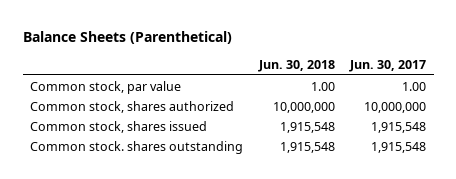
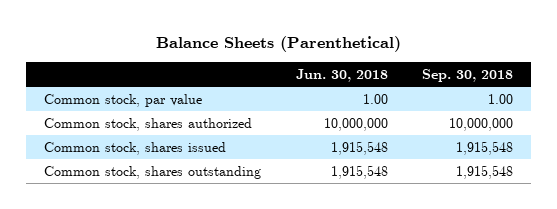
[348,59,426,72] Jun. 30, 2017 -> none
none -> [422,69,514,83] Sep. 30, 2018
[30,140,244,154] Common stock. shares outstanding -> [43,165,261,179] Common stock, shares outstanding

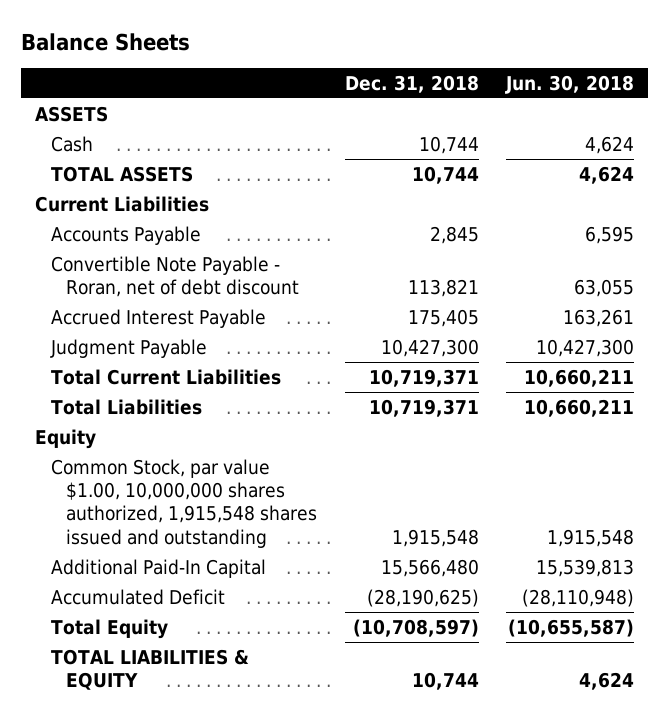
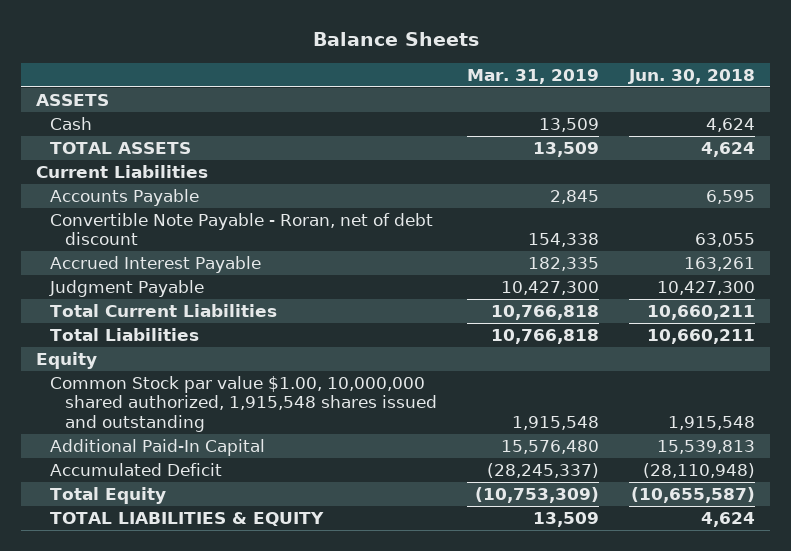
[344,74,479,93] Dec. 31, 2018 -> none
none -> [467,68,600,84] Mar. 31, 2019
[50,458,318,548] Common Stock, par value $1.00, 10,000,000 shares authorized, 1,915,548 shares issued and outstanding -> [50,375,438,432] Common Stock par value $1.00, 10,000,000 shared authorized, 1,915,548 shares issued and outstanding

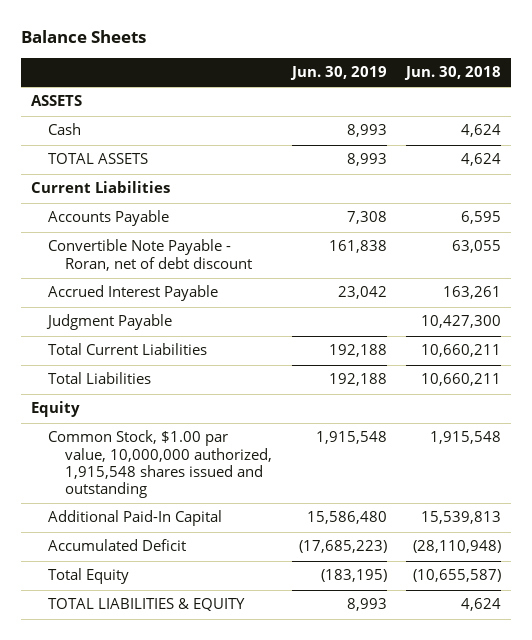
[467,68,600,84] Mar. 31, 2019 -> none
none -> [289,66,387,81] Jun. 30, 2019
[50,375,438,432] Common Stock par value $1.00, 10,000,000 shared authorized, 1,915,548 shares issued and outstanding -> [47,430,272,498] Common Stock, $1.00 par value, 10,000,000 authorized, 1,915,548 shares issued and outstanding

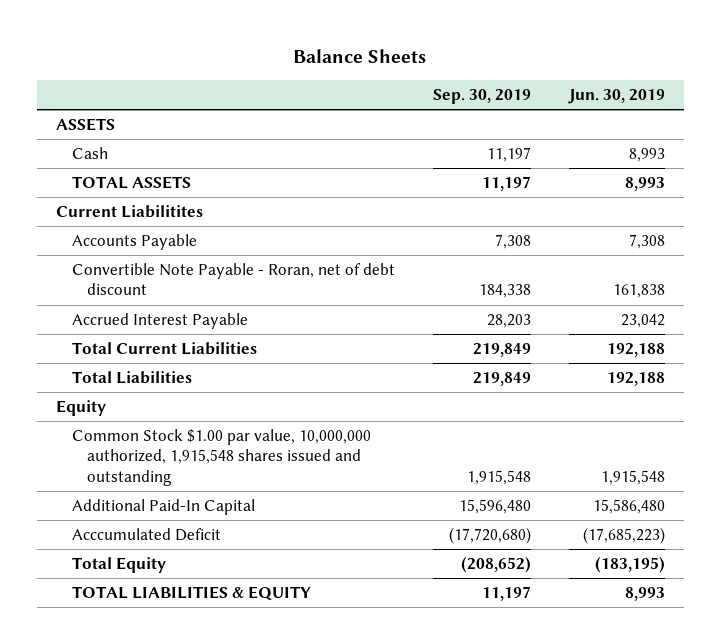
[404,66,502,81] Jun. 30, 2018 -> none
none -> [432,89,531,105] Sep. 30, 2019
[30,181,170,194] Current Liabilities -> [55,205,203,219] Current Liabilitites
[45,314,172,331] Judgment Payable -> none
[47,430,272,498] Common Stock, $1.00 par value, 10,000,000 authorized, 1,915,548 shares issued and outstanding -> [71,429,371,486] Common Stock $1.00 par value, 10,000,000 authorized, 1,915,548 shares issued and outstanding
[47,539,186,552] Accumulated Deficit -> [71,528,221,542] Acccumulated Deficit

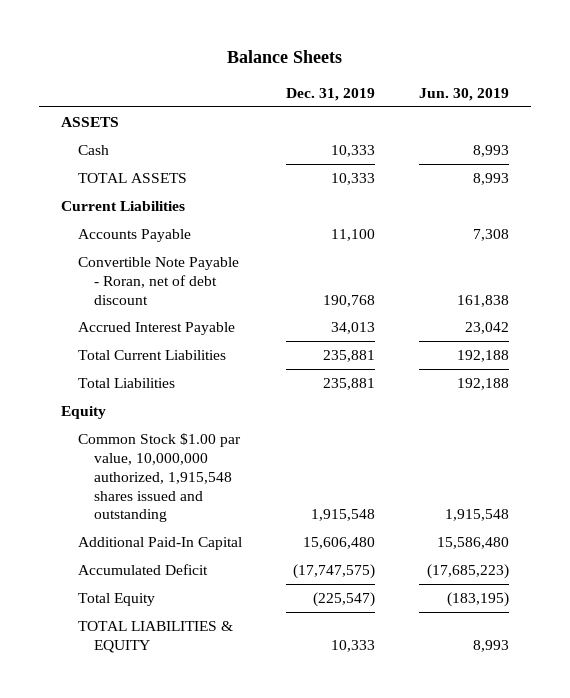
[432,89,531,105] Sep. 30, 2019 -> none
none -> [285,87,375,101] Dec. 31, 2019
[55,205,203,219] Current Liabilitites -> [61,200,186,211] Current Liabilities
[71,528,221,542] Acccumulated Deficit -> [77,563,208,575] Accumulated Deficit

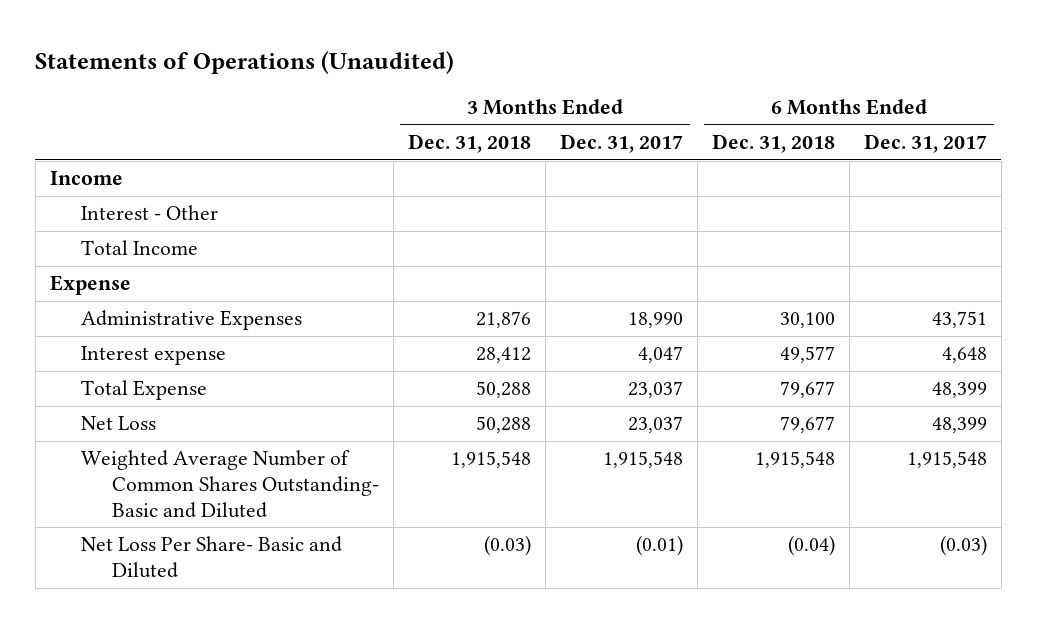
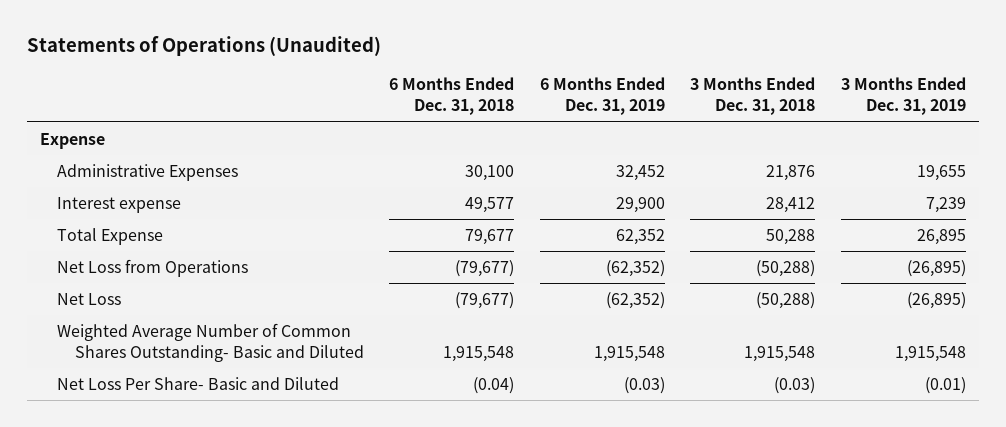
[559,134,683,154] Dec. 31, 2017 -> none
[863,134,987,154] Dec. 31, 2017 -> none
none -> [539,77,665,116] 6 Months Ended Dec. 31, 2019
none -> [841,77,967,116] 3 Months Ended Dec. 31, 2019
[49,171,123,186] Income -> none
[80,205,218,221] Interest - Other -> none
[80,240,198,256] Total Income -> none
none -> [57,259,249,278] Net Loss from Operations
[475,416,531,434] 50,288 -> [756,292,816,310] (50,288)
[779,416,835,434] 79,677 -> [455,292,515,310] (79,677)

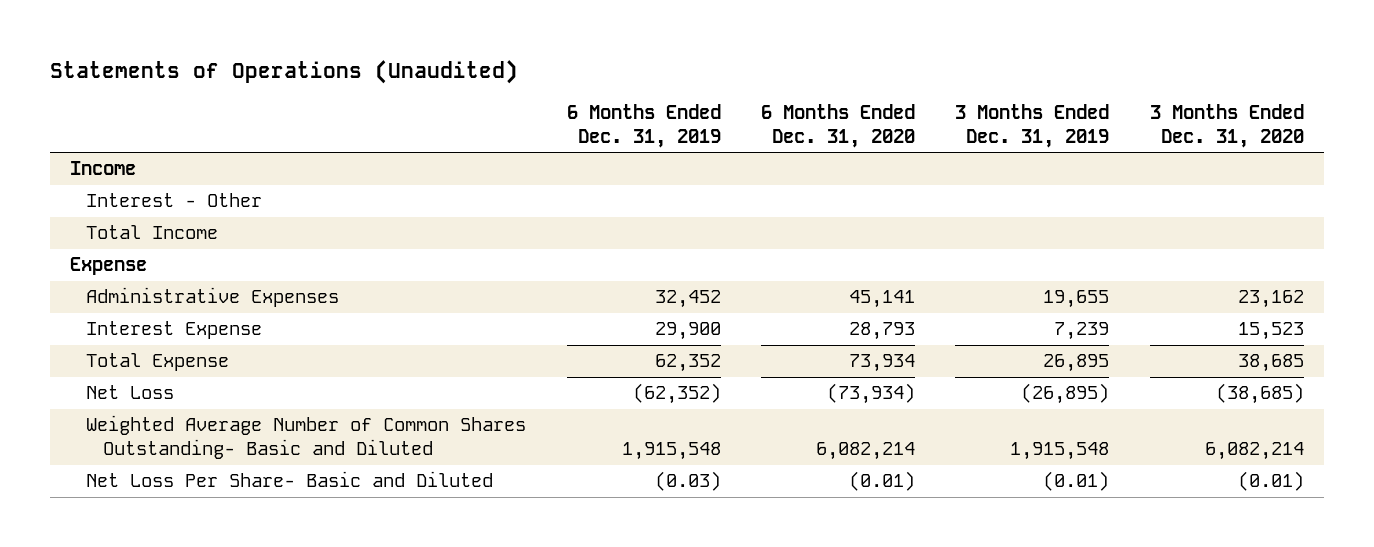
[389,77,515,116] 6 Months Ended Dec. 31, 2018 -> none
[690,77,816,116] 3 Months Ended Dec. 31, 2018 -> none
none -> [760,104,915,148] 6 Months Ended Dec. 31, 2020
none -> [1149,104,1304,148] 3 Months Ended Dec. 31, 2020
none -> [69,161,136,176] Income
none -> [86,193,263,208] Interest - Other
none -> [86,225,219,240] Total Income
[57,197,182,214] Interest expense -> [86,321,263,340] Interest Expense
[57,259,249,278] Net Loss from Operations -> none

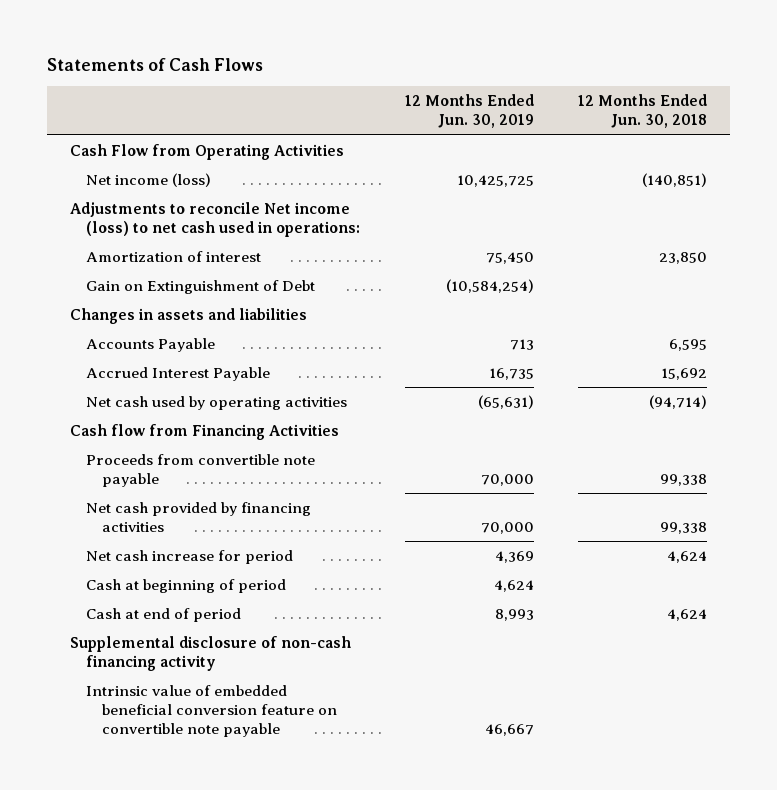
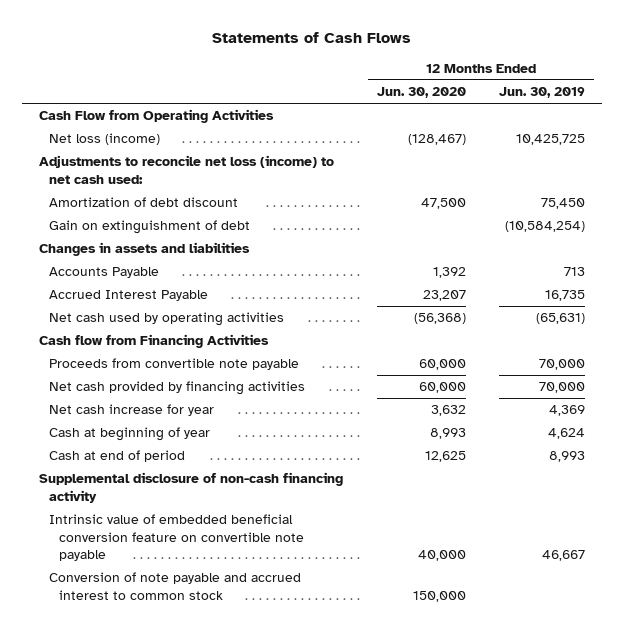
[578,94,708,129] 12 Months Ended Jun. 30, 2018 -> none
none -> [376,87,466,99] Jun. 30, 2020
[85,172,211,187] Net income (loss) -> [49,133,161,146] Net loss (income)
[69,201,360,237] Adjustments to reconcile Net income (loss) to net cash used in operations: -> [38,155,334,184] Adjustments to reconcile net loss (income) to net cash used:
[85,250,261,262] Amortization of interest -> [49,197,239,208] Amortization of debt discount
[85,279,315,294] Gain on Extinguishment of Debt -> [49,220,251,235] Gain on extinguishment of debt
[85,549,293,564] Net cash increase for period -> [49,404,215,417] Net cash increase for year
[85,578,286,593] Cash at beginning of period -> [49,427,211,442] Cash at beginning of year
none -> [49,572,302,600] Conversion of note payable and accrued interest to common stock

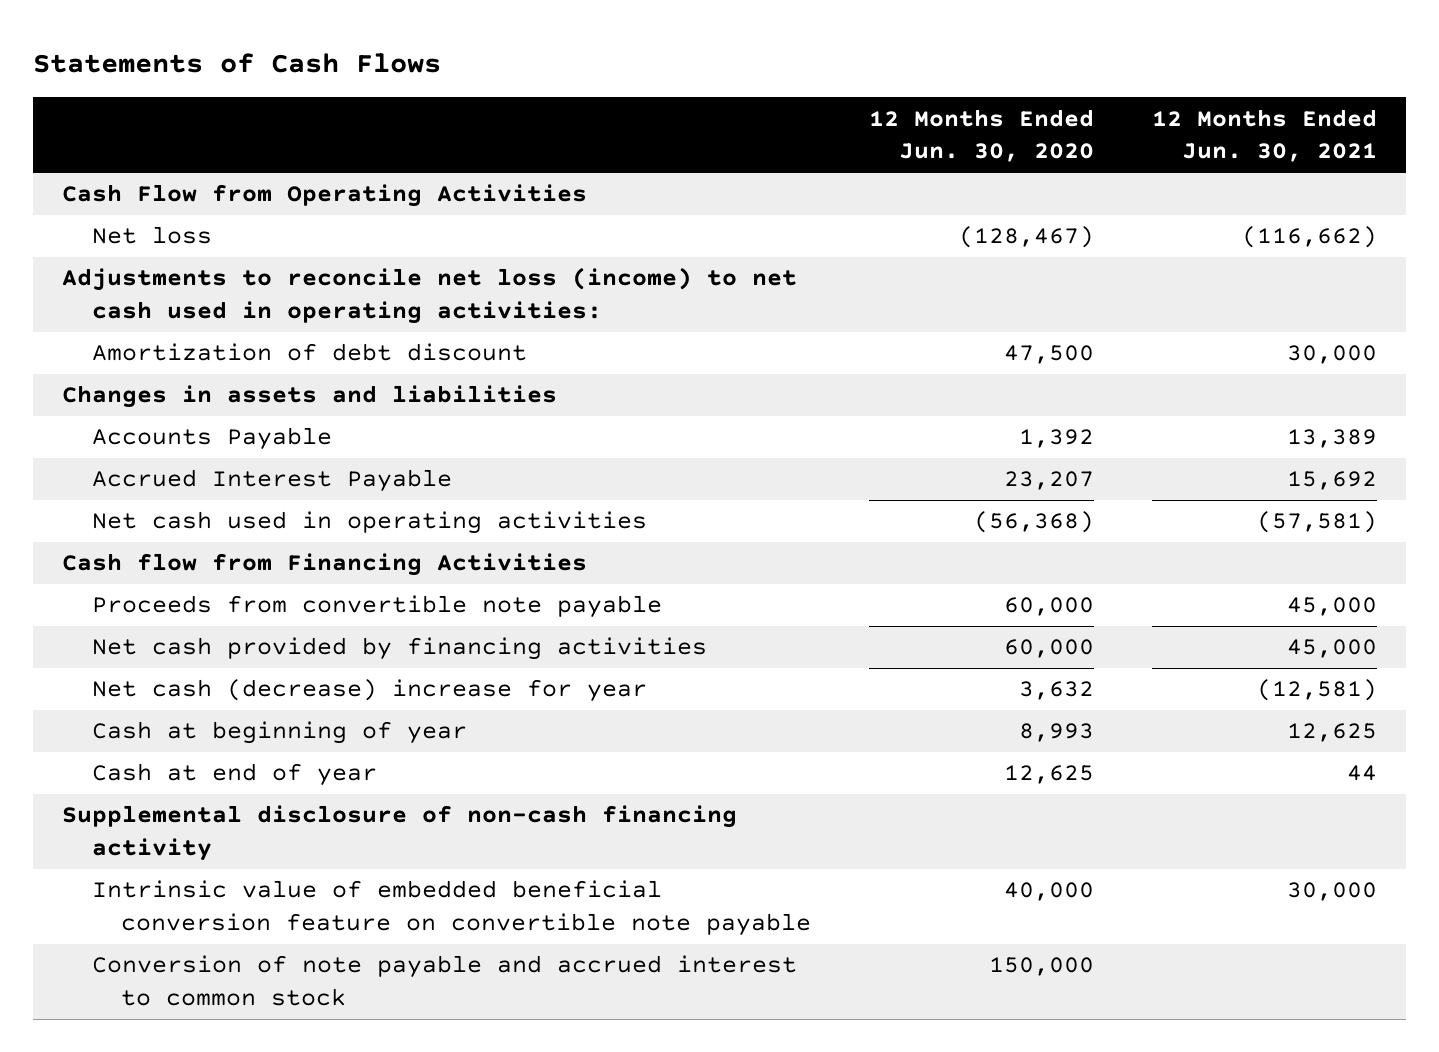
[499,87,586,99] Jun. 30, 2019 -> none
none -> [1151,108,1377,163] 12 Months Ended Jun. 30, 2021
[49,133,161,146] Net loss (income) -> [91,226,212,245] Net loss
[38,155,334,184] Adjustments to reconcile net loss (income) to net cash used: -> [62,267,798,325] Adjustments to reconcile net loss (income) to net cash used in operating activities:
[49,220,251,235] Gain on extinguishment of debt -> none
[49,312,285,327] Net cash used by operating activities -> [91,511,647,535] Net cash used in operating activities
[49,404,215,417] Net cash increase for year -> [91,679,647,703] Net cash (decrease) increase for year
[49,450,186,463] Cash at end of period -> [91,763,377,787] Cash at end of year

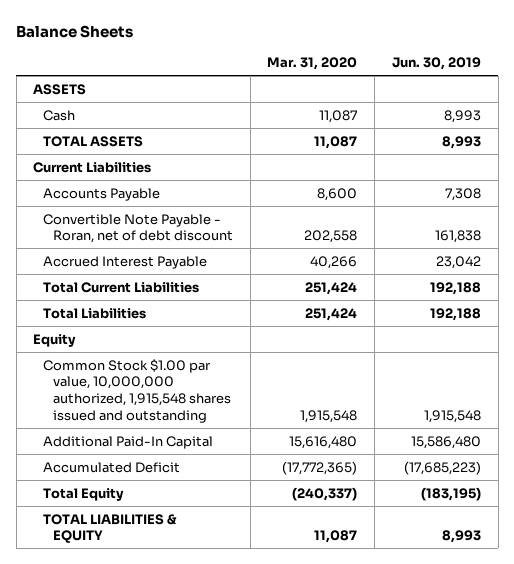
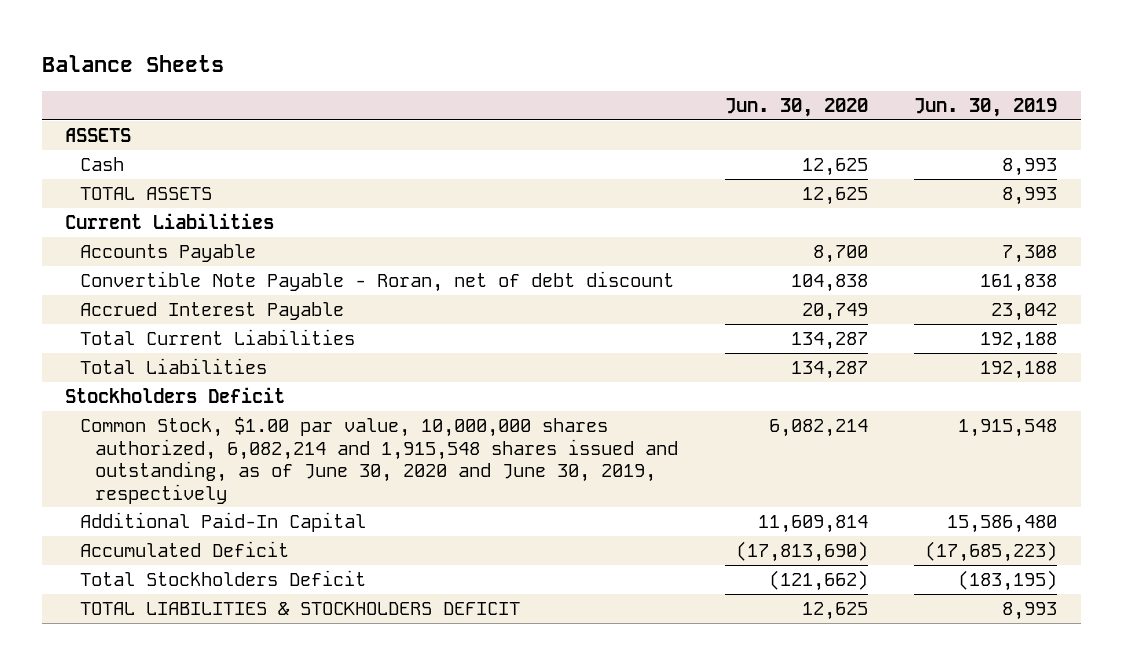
[267,57,358,71] Mar. 31, 2020 -> none
none -> [724,98,868,118] Jun. 30, 2020
[33,333,77,347] Equity -> [64,387,285,404] Stockholders Deficit
[43,358,231,424] Common Stock $1.00 par value, 10,000,000 authorized, 1,915,548 shares issued and outstanding -> [80,417,679,504] Common Stock, $1.00 par value, 10,000,000 shares authorized, 6,082,214 and 1,915,548 shares issued and outstanding, as of June 30, 2020 and June 30, 2019, respectively
[43,487,125,501] Total Equity -> [80,570,367,587] Total Stockholders Deficit
[43,513,178,544] TOTAL LIABILITIES & EQUITY -> [80,602,521,616] TOTAL LIABILITIES & STOCKHOLDERS DEFICIT

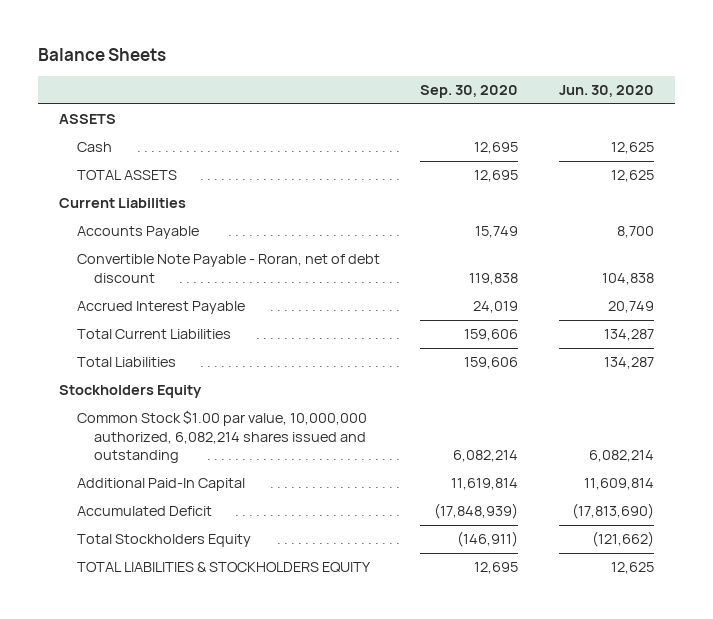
[914,98,1058,118] Jun. 30, 2019 -> none
none -> [420,85,519,99] Sep. 30, 2020
[64,387,285,404] Stockholders Deficit -> [58,385,202,399] Stockholders Equity
[80,417,679,504] Common Stock, $1.00 par value, 10,000,000 shares authorized, 6,082,214 and 1,915,548 shares issued and outstanding, as of June 30, 2020 and June 30, 2019, respectively -> [76,410,367,464] Common Stock $1.00 par value, 10,000,000 authorized, 6,082,214 shares issued and outstanding
[80,570,367,587] Total Stockholders Deficit -> [76,534,251,548] Total Stockholders Equity
[80,602,521,616] TOTAL LIABILITIES & STOCKHOLDERS DEFICIT -> [76,562,371,573] TOTAL LIABILITIES & STOCKHOLDERS EQUITY

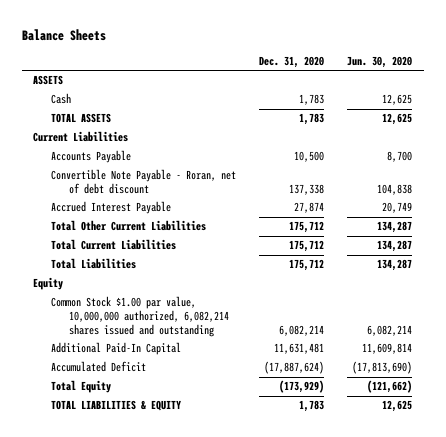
[420,85,519,99] Sep. 30, 2020 -> none
none -> [259,55,325,68] Dec. 31, 2020
none -> [51,220,207,232] Total Other Current Liabilities
[58,385,202,399] Stockholders Equity -> [33,277,64,291] Equity
[76,534,251,548] Total Stockholders Equity -> [51,380,112,394] Total Equity
[76,562,371,573] TOTAL LIABILITIES & STOCKHOLDERS EQUITY -> [51,400,182,412] TOTAL LIABILITIES & EQUITY

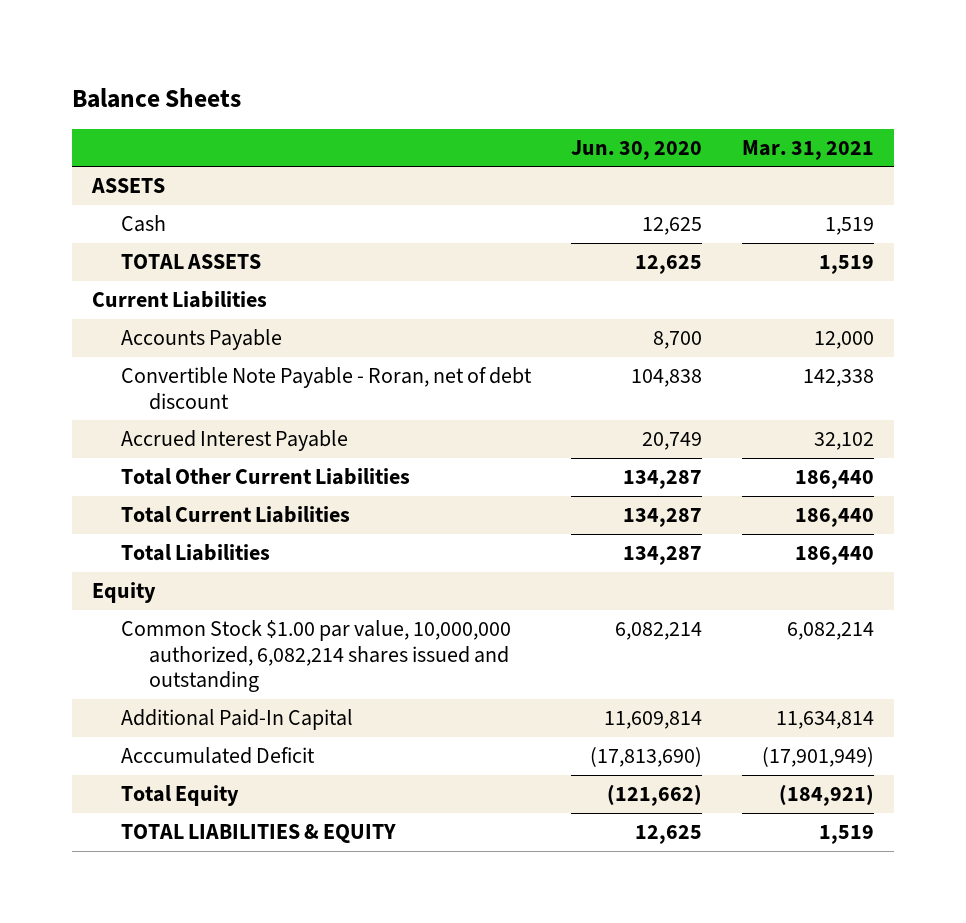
[259,55,325,68] Dec. 31, 2020 -> none
none -> [741,139,874,160] Mar. 31, 2021
[51,361,147,373] Accumulated Deficit -> [120,747,315,765] Acccumulated Deficit

